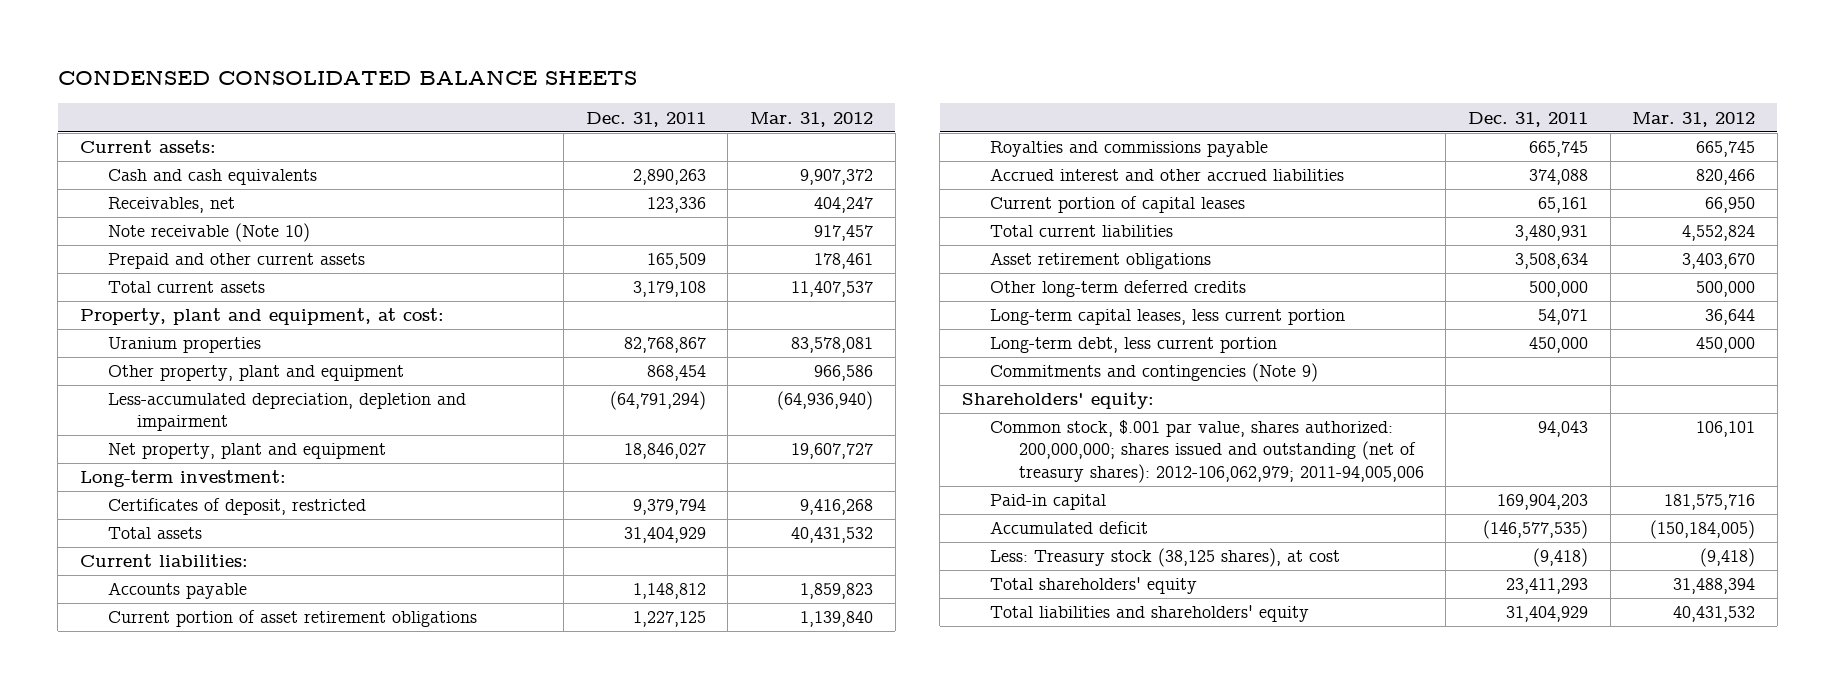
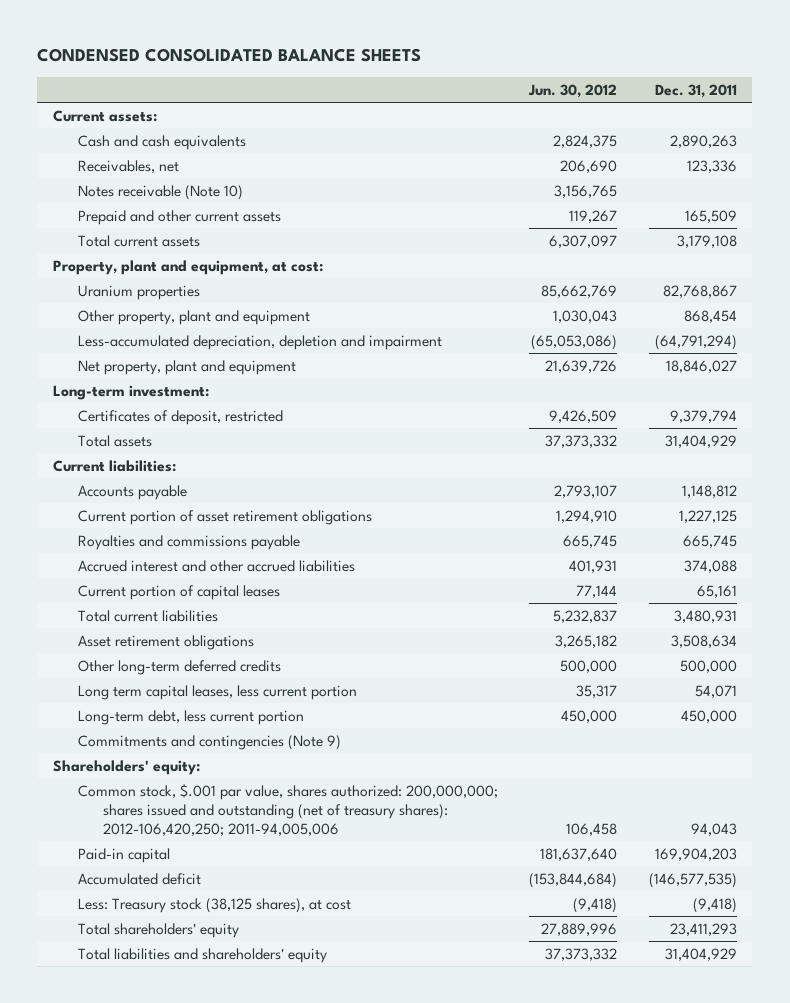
[750,111,874,127] Mar. 31, 2012 -> none
none -> [528,83,618,98] Jun. 30, 2012
[108,223,311,243] Note receivable (Note 10) -> [77,184,243,200] Notes receivable (Note 10)
[990,309,1346,326] Long-term capital leases, less current portion -> [77,684,357,700] Long term capital leases, less current portion
[990,420,1424,483] Common stock, $.001 par value, shares authorized: 200,000,000; shares issued and outstanding (net of treasury shares): 2012-106,062,979; 2011-94,005,006 -> [77,783,498,836] Common stock, $.001 par value, shares authorized: 200,000,000; shares issued and outstanding (net of treasury shares): 2012-106,420,250; 2011-94,005,006

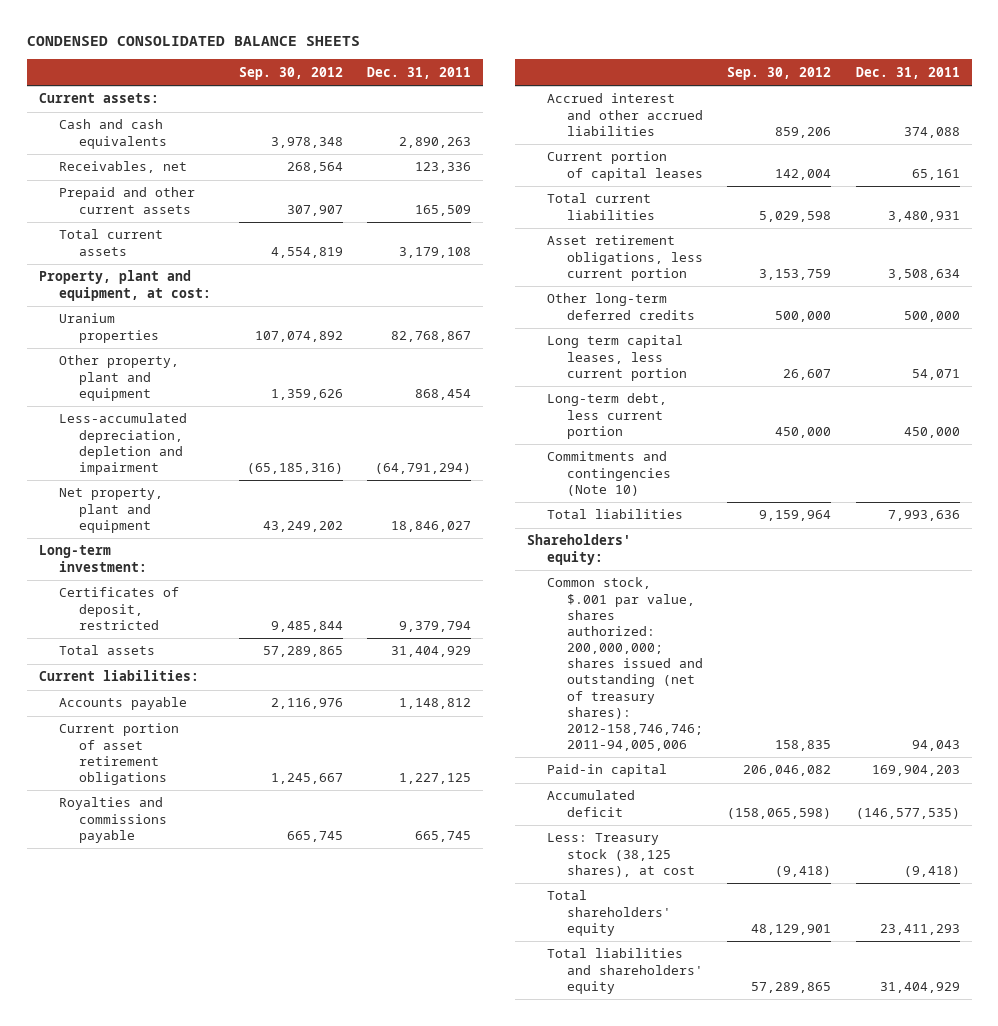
[528,83,618,98] Jun. 30, 2012 -> none
none -> [238,66,343,80] Sep. 30, 2012
[77,184,243,200] Notes receivable (Note 10) -> none
[77,634,254,650] Asset retirement obligations -> [547,235,704,281] Asset retirement obligations, less current portion
[77,734,341,750] Commitments and contingencies (Note 9) -> [547,451,672,496] Commitments and contingencies (Note 10)
none -> [547,509,684,520] Total liabilities
[77,783,498,836] Common stock, $.001 par value, shares authorized: 200,000,000; shares issued and outstanding (net of treasury shares): 2012-106,420,250; 2011-94,005,006 -> [547,577,704,752] Common stock, $.001 par value, shares authorized: 200,000,000; shares issued and outstanding (net of treasury shares): 2012-158,746,746; 2011-94,005,006

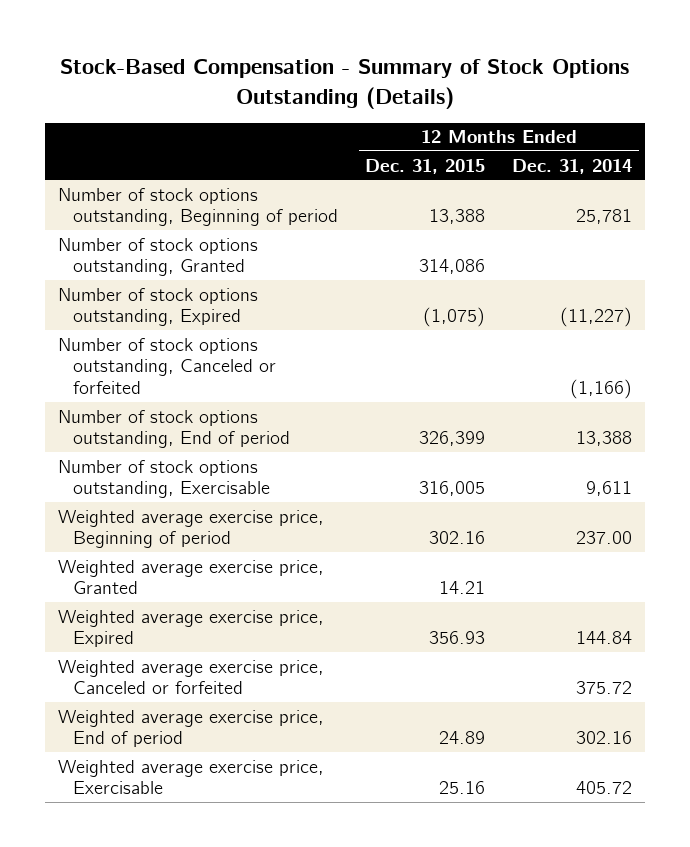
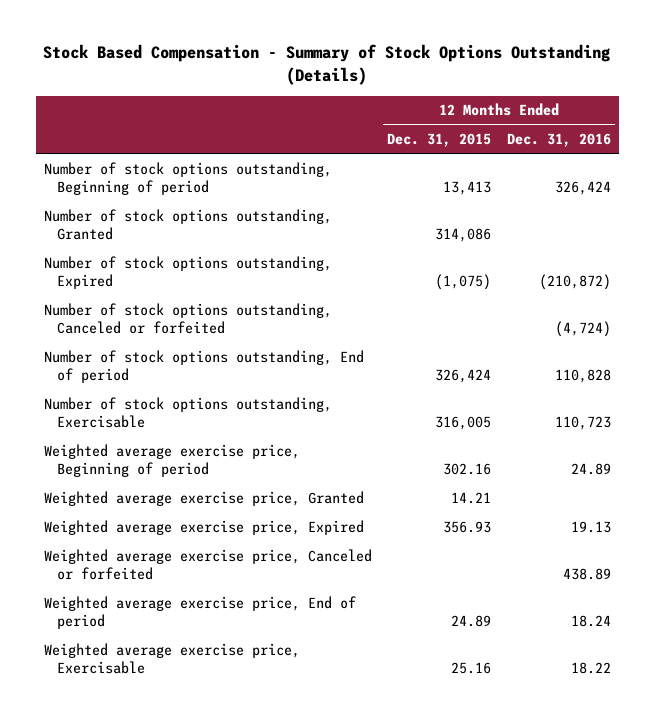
[60,59,630,109] Stock-Based Compensation - Summary of Stock Options Outstanding (Details) -> [43,44,611,86] Stock Based Compensation - Summary of Stock Options Outstanding (Details)
[512,158,633,174] Dec. 31, 2014 -> none
none -> [507,132,612,147] Dec. 31, 2016
[429,209,486,225] 13,388 -> [443,180,492,195] 13,413
[419,431,486,447] 326,399 -> [435,368,492,383] 326,424

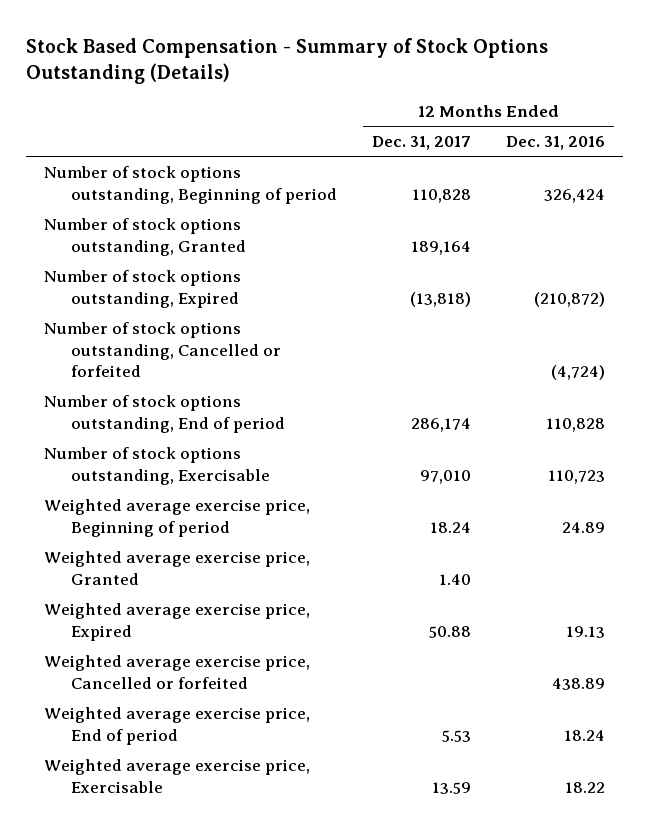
[387,132,492,147] Dec. 31, 2015 -> none
none -> [372,136,472,151] Dec. 31, 2017
[43,302,332,334] Number of stock options outstanding, Canceled or forfeited -> [43,321,281,378] Number of stock options outstanding, Cancelled or forfeited
[43,548,372,580] Weighted average exercise price, Canceled or forfeited -> [43,654,310,689] Weighted average exercise price, Cancelled or forfeited

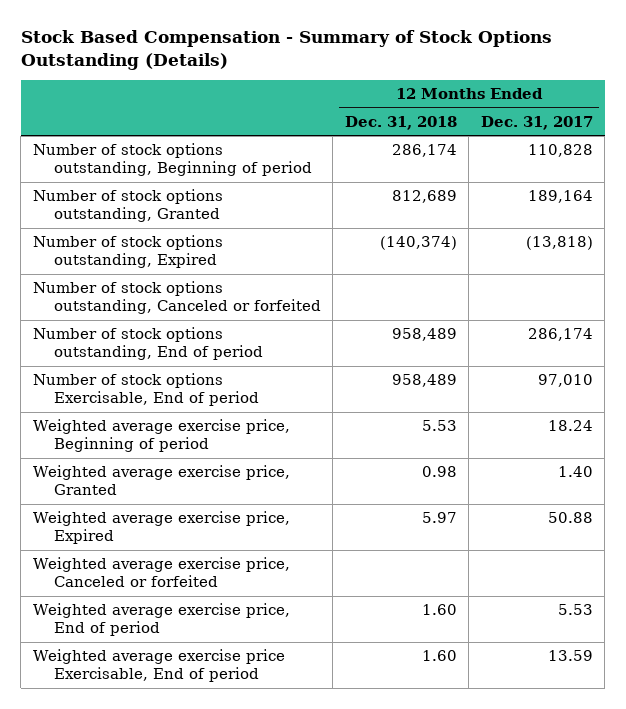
[506,136,606,151] Dec. 31, 2016 -> none
none -> [344,115,457,130] Dec. 31, 2018
[43,321,281,378] Number of stock options outstanding, Cancelled or forfeited -> [33,281,321,315] Number of stock options outstanding, Canceled or forfeited
[43,446,270,485] Number of stock options outstanding, Exercisable -> [33,373,259,407] Number of stock options Exercisable, End of period
[43,654,310,689] Weighted average exercise price, Cancelled or forfeited -> [33,557,291,588] Weighted average exercise price, Canceled or forfeited
[43,758,310,793] Weighted average exercise price, Exercisable -> [33,649,286,683] Weighted average exercise price Exercisable, End of period

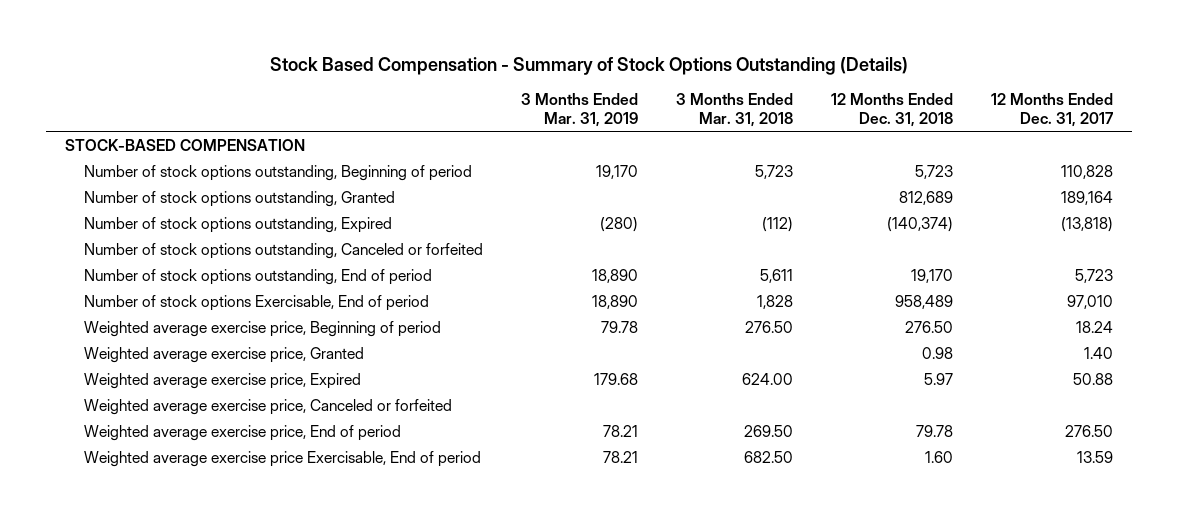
none -> [521,92,639,128] 3 Months Ended Mar. 31, 2019
none -> [676,92,794,128] 3 Months Ended Mar. 31, 2018
none -> [65,138,306,151] STOCK-BASED COMPENSATION
[391,144,457,158] 286,174 -> [915,164,954,179] 5,723
[391,328,457,342] 958,489 -> [911,268,954,283] 19,170
[527,328,593,342] 286,174 -> [1075,268,1114,283] 5,723
[421,420,457,432] 5.53 -> [905,320,954,333] 276.50
[421,604,457,616] 1.60 -> [916,424,954,437] 79.78
[557,604,593,616] 5.53 -> [1065,424,1114,437] 276.50

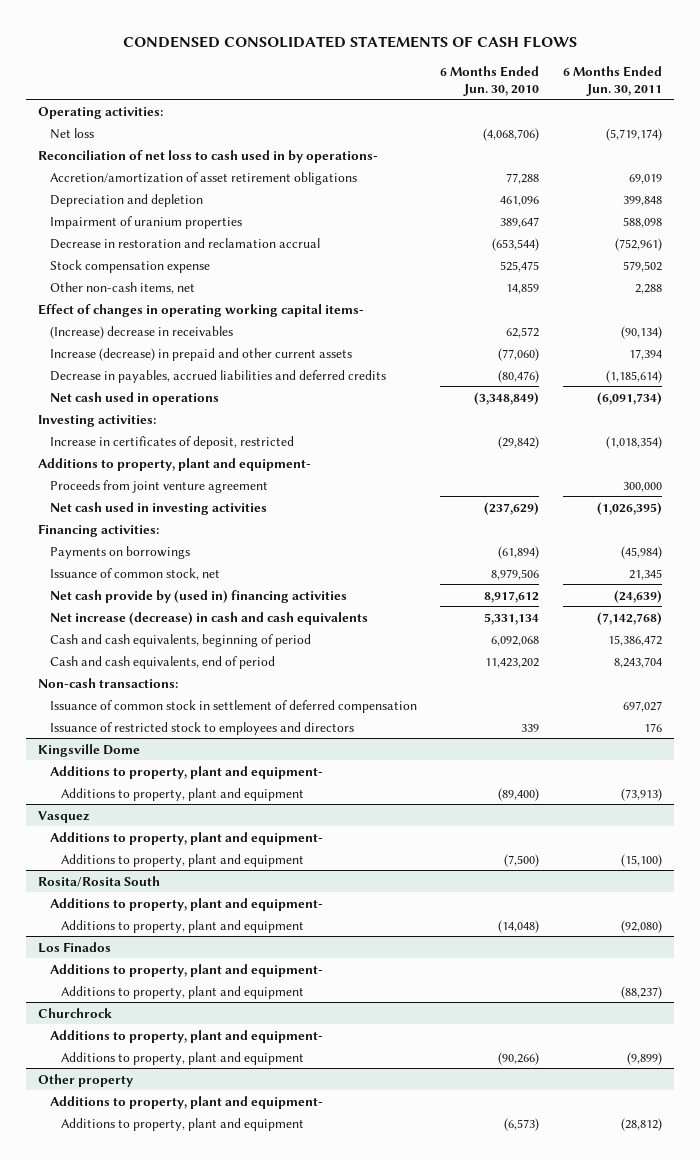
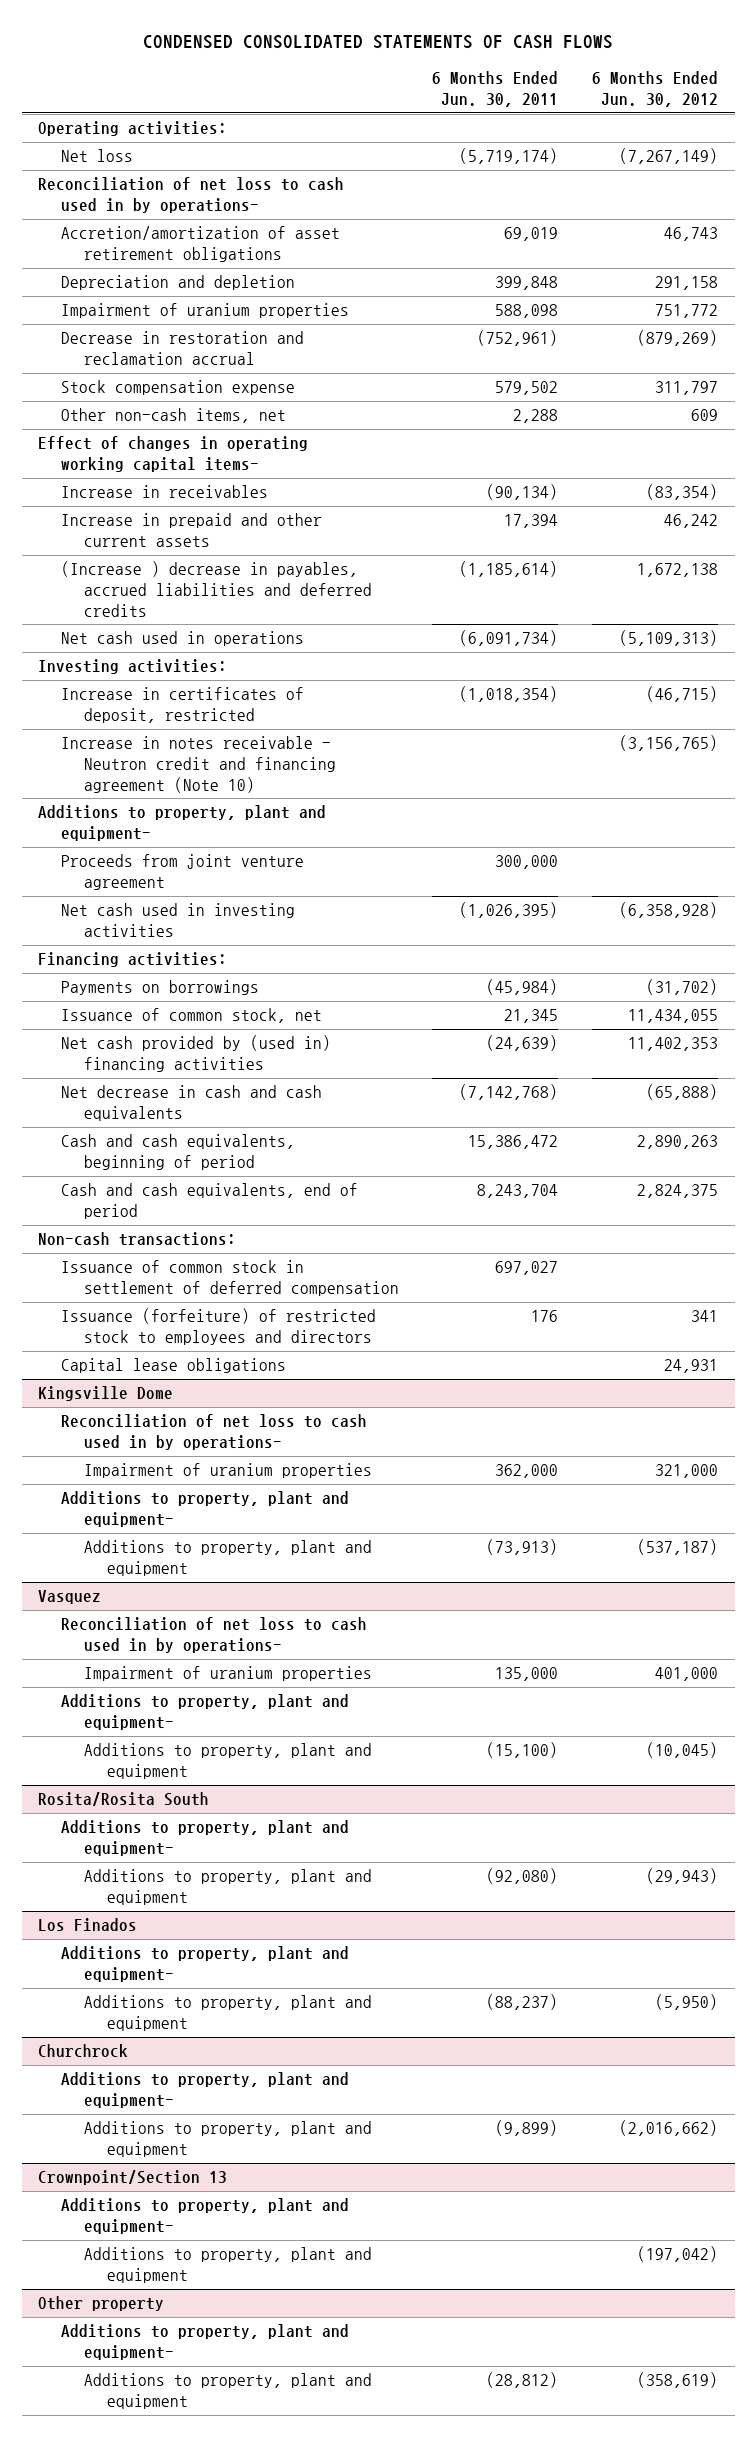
[440,66,540,96] 6 Months Ended Jun. 30, 2010 -> none
none -> [591,71,718,107] 6 Months Ended Jun. 30, 2012
[49,325,233,339] (Increase) decrease in receivables -> [61,485,269,499] Increase in receivables
[49,347,352,361] Increase (decrease) in prepaid and other current assets -> [61,513,323,547] Increase in prepaid and other current assets
[49,369,386,383] Decrease in payables, accrued liabilities and deferred credits -> [61,561,372,617] (Increase ) decrease in payables, accrued liabilities and deferred credits
none -> [61,736,336,793] Increase in notes receivable - Neutron credit and financing agreement (Note 10)
[49,589,347,603] Net cash provide by (used in) financing activities -> [61,1035,332,1072] Net cash provided by (used in) financing activities
[49,611,368,625] Net increase (decrease) in cash and cash equivalents -> [61,1085,323,1121] Net decrease in cash and cash equivalents
[49,721,354,735] Issuance of restricted stock to employees and directors -> [61,1308,377,1345] Issuance (forfeiture) of restricted stock to employees and directors
none -> [61,1358,287,1374] Capital lease obligations
none -> [61,1414,368,1450] Reconciliation of net loss to cash used in by operations-
none -> [83,1463,372,1479] Impairment of uranium properties
none -> [61,1617,368,1653] Reconciliation of net loss to cash used in by operations-
none -> [83,1666,372,1682] Impairment of uranium properties
none -> [38,2170,228,2186] Crownpoint/Section 13
none -> [61,2198,350,2234] Additions to property, plant and equipment-
none -> [83,2247,372,2283] Additions to property, plant and equipment

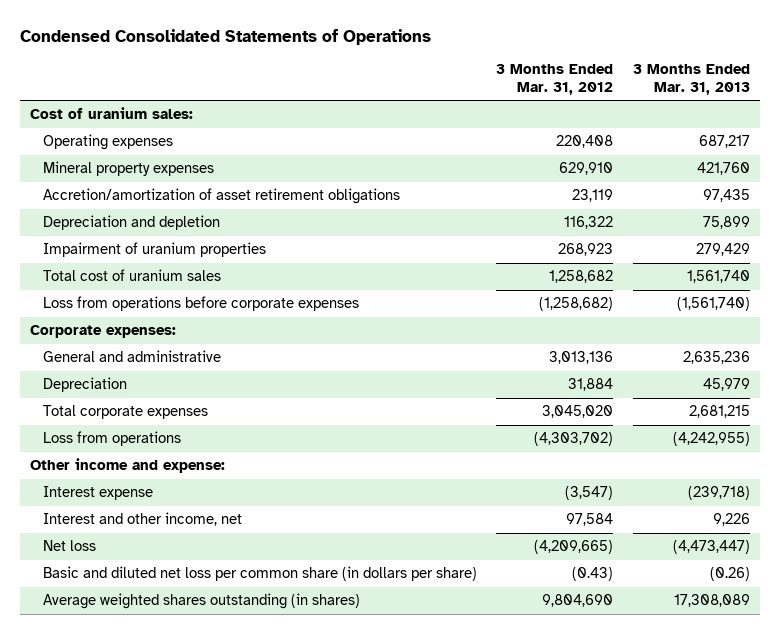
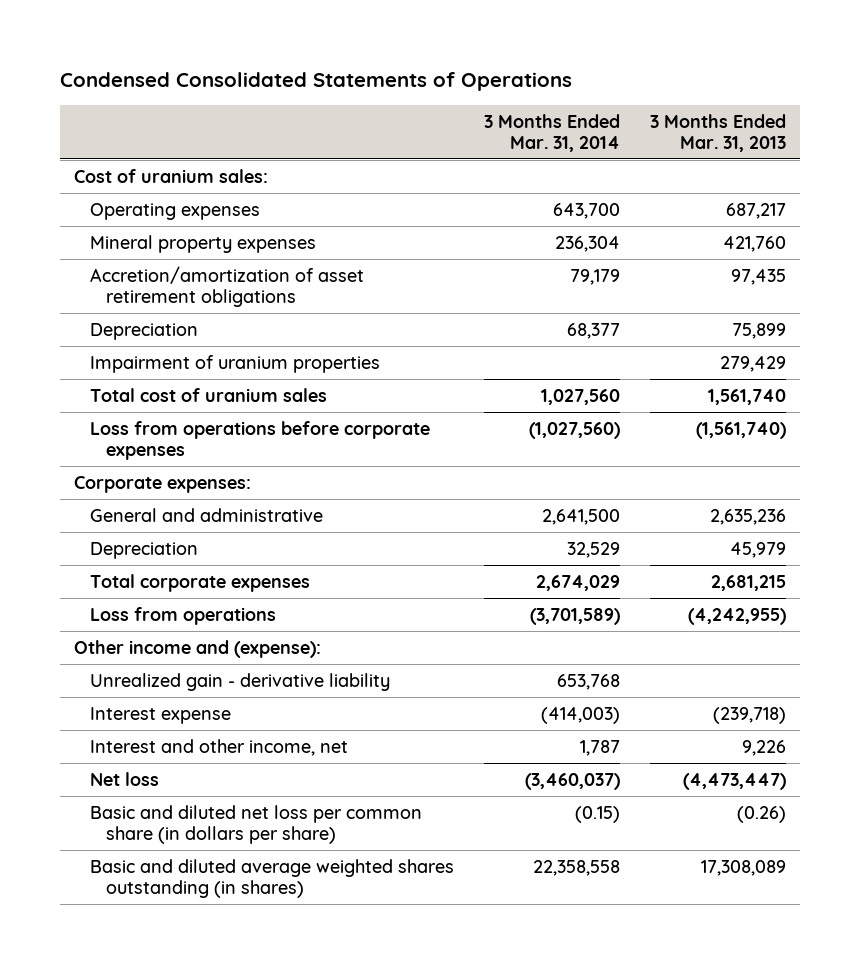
[496,64,614,95] 3 Months Ended Mar. 31, 2012 -> none
none -> [483,113,620,152] 3 Months Ended Mar. 31, 2014
[42,215,220,231] Depreciation and depletion -> [90,322,199,340] Depreciation
[29,458,225,474] Other income and expense: -> [74,639,322,658] Other income and (expense):
none -> [90,672,391,691] Unrealized gain - derivative liability
[42,593,360,610] Average weighted shares outstanding (in shares) -> [90,858,455,898] Basic and diluted average weighted shares outstanding (in shares)

